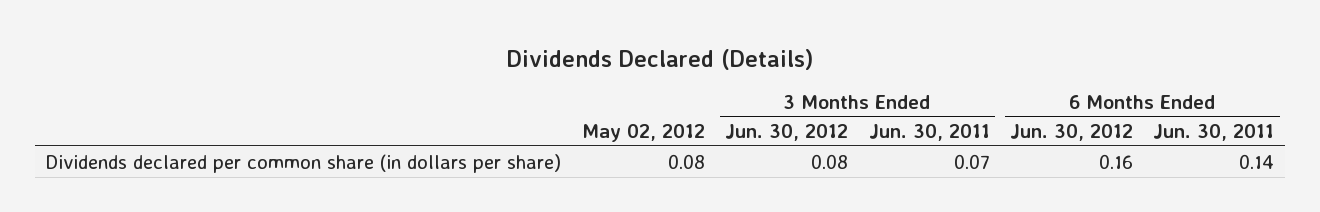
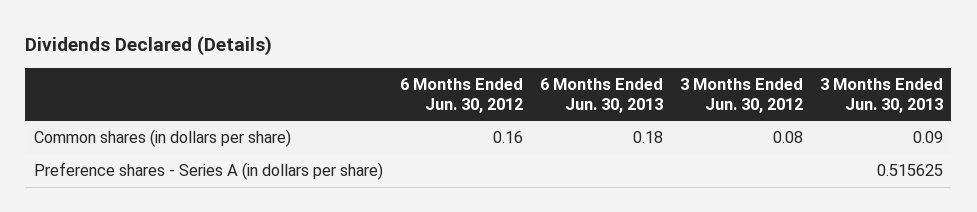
[581,124,705,143] May 02, 2012 -> none
[868,124,990,142] Jun. 30, 2011 -> none
[1153,124,1275,142] Jun. 30, 2011 -> none
none -> [539,77,663,113] 6 Months Ended Jun. 30, 2013
none -> [819,77,943,113] 3 Months Ended Jun. 30, 2013
[45,153,562,173] Dividends declared per common share (in dollars per share) -> [33,129,291,148] Common shares (in dollars per share)
none -> [33,162,383,181] Preference shares - Series A (in dollars per share)

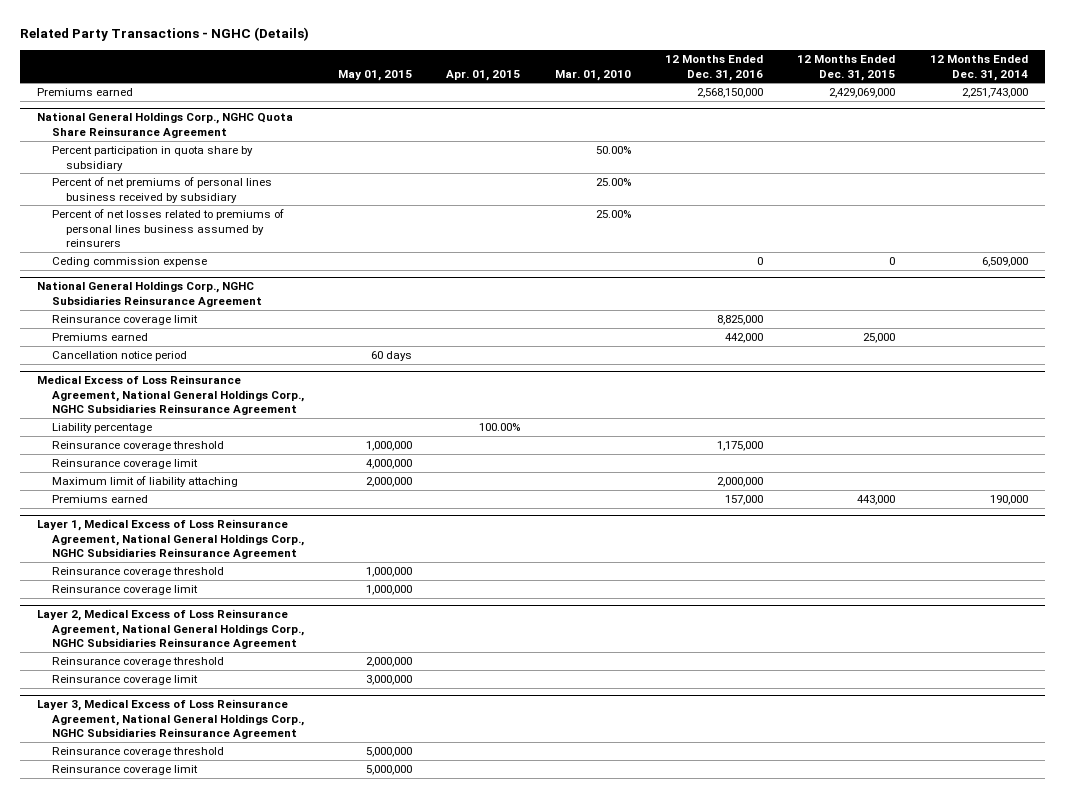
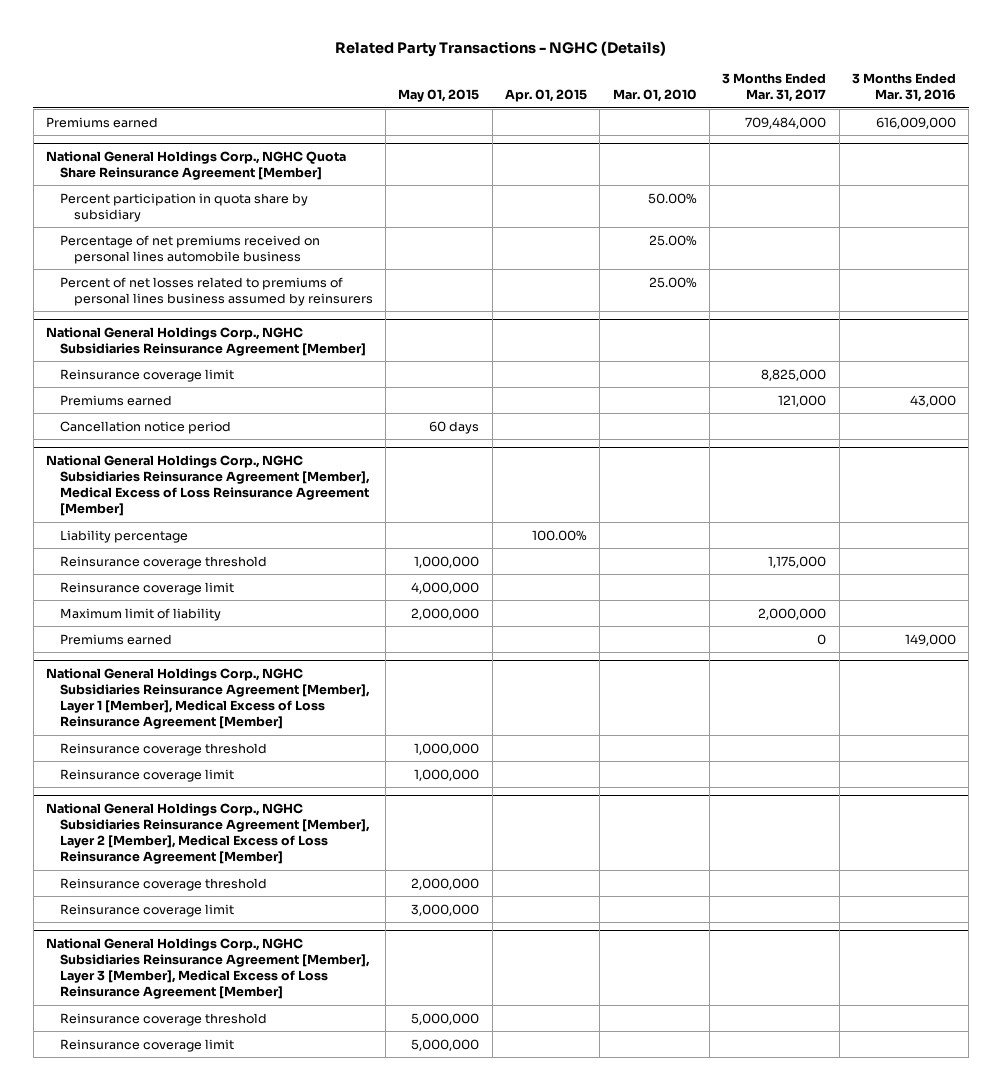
[665,55,764,81] 12 Months Ended Dec. 31, 2016 -> none
[797,55,896,81] 12 Months Ended Dec. 31, 2015 -> none
[929,55,1028,81] 12 Months Ended Dec. 31, 2014 -> none
none -> [722,73,827,103] 3 Months Ended Mar. 31, 2017
none -> [851,73,956,103] 3 Months Ended Mar. 31, 2016
[37,112,294,138] National General Holdings Corp., NGHC Quota Share Reinsurance Agreement -> [46,150,347,180] National General Holdings Corp., NGHC Quota Share Reinsurance Agreement [Member]
[51,177,272,203] Percent of net premiums of personal lines business received by subsidiary -> [59,234,320,264] Percentage of net premiums received on personal lines automobile business
[51,257,207,268] Ceding commission expense -> none
[37,281,262,307] National General Holdings Corp., NGHC Subsidiaries Reinsurance Agreement -> [46,326,366,356] National General Holdings Corp., NGHC Subsidiaries Reinsurance Agreement [Member]
[37,375,304,416] Medical Excess of Loss Reinsurance Agreement, National General Holdings Corp., NGHC Subsidiaries Reinsurance Agreement -> [46,454,370,517] National General Holdings Corp., NGHC Subsidiaries Reinsurance Agreement [Member], Medical Excess of Loss Reinsurance Agreement [Member]
[51,476,238,488] Maximum limit of liability attaching -> [59,607,221,621] Maximum limit of liability
[37,519,304,560] Layer 1, Medical Excess of Loss Reinsurance Agreement, National General Holdings Corp., NGHC Subsidiaries Reinsurance Agreement -> [46,667,370,730] National General Holdings Corp., NGHC Subsidiaries Reinsurance Agreement [Member], Layer 1 [Member], Medical Excess of Loss Reinsurance Agreement [Member]
[37,609,304,650] Layer 2, Medical Excess of Loss Reinsurance Agreement, National General Holdings Corp., NGHC Subsidiaries Reinsurance Agreement -> [46,802,370,865] National General Holdings Corp., NGHC Subsidiaries Reinsurance Agreement [Member], Layer 2 [Member], Medical Excess of Loss Reinsurance Agreement [Member]
[37,699,304,740] Layer 3, Medical Excess of Loss Reinsurance Agreement, National General Holdings Corp., NGHC Subsidiaries Reinsurance Agreement -> [46,937,370,1000] National General Holdings Corp., NGHC Subsidiaries Reinsurance Agreement [Member], Layer 3 [Member], Medical Excess of Loss Reinsurance Agreement [Member]

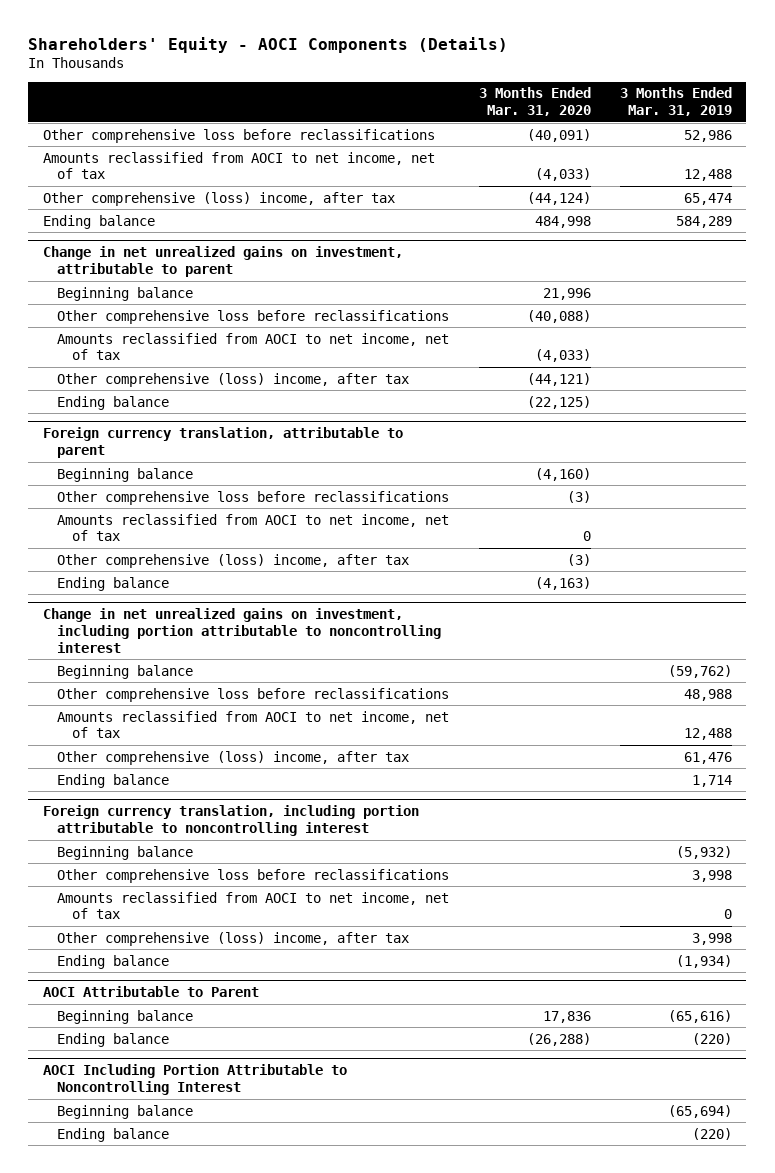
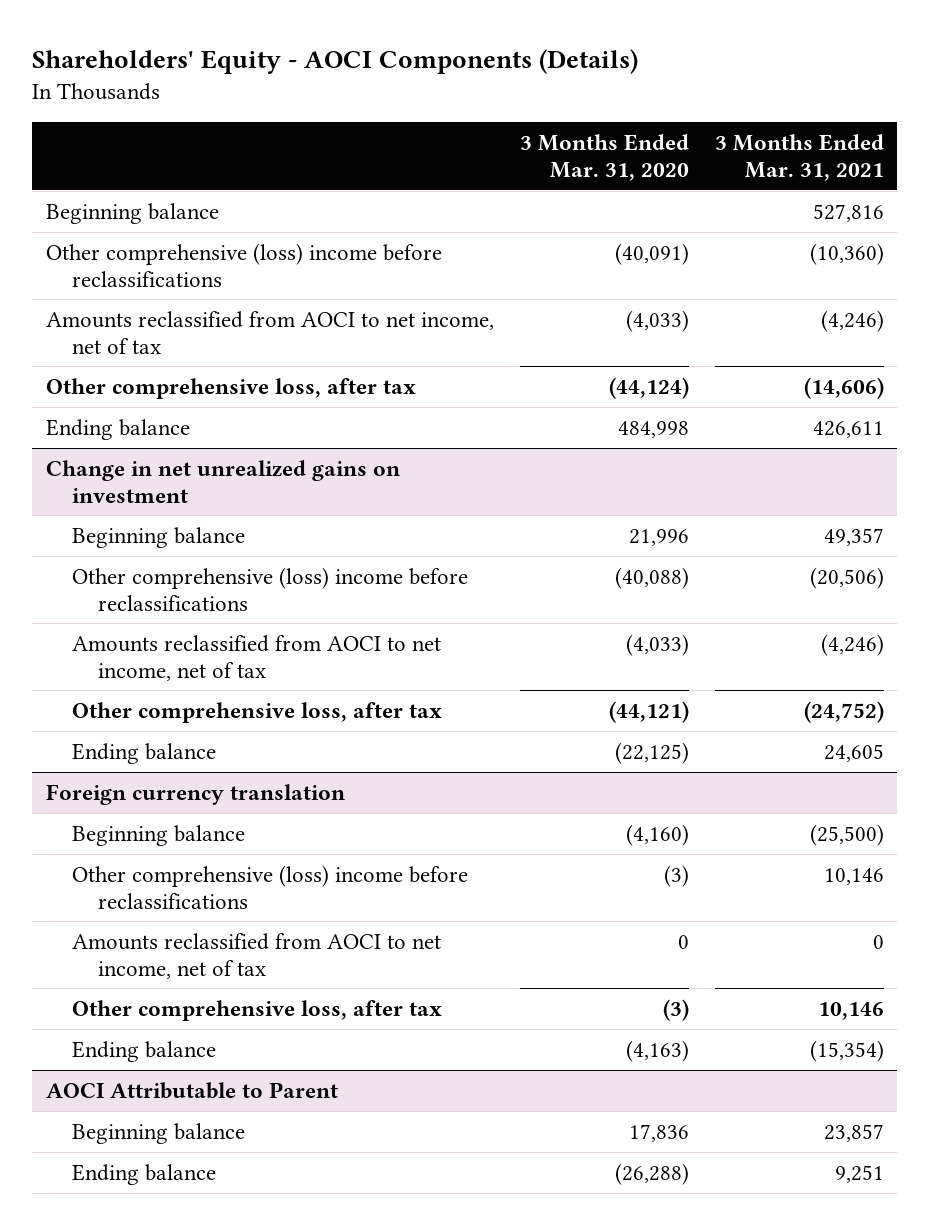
[619,87,732,117] 3 Months Ended Mar. 31, 2019 -> none
none -> [715,134,885,182] 3 Months Ended Mar. 31, 2021
none -> [45,202,219,224] Beginning balance
[43,128,436,143] Other comprehensive loss before reclassifications -> [45,242,442,287] Other comprehensive (loss) income before reclassifications
[43,191,396,206] Other comprehensive (loss) income, after tax -> [45,377,416,399] Other comprehensive loss, after tax
[43,246,404,277] Change in net unrealized gains on investment, attributable to parent -> [45,459,400,503] Change in net unrealized gains on investment
[57,309,450,324] Other comprehensive loss before reclassifications -> [71,566,468,611] Other comprehensive (loss) income before reclassifications
[57,372,410,387] Other comprehensive (loss) income, after tax -> [71,701,442,723] Other comprehensive loss, after tax
[43,427,404,458] Foreign currency translation, attributable to parent -> [45,783,345,805] Foreign currency translation
[57,490,450,505] Other comprehensive loss before reclassifications -> [71,864,468,909] Other comprehensive (loss) income before reclassifications
[57,553,410,568] Other comprehensive (loss) income, after tax -> [71,999,442,1021] Other comprehensive loss, after tax
[43,608,442,653] Change in net unrealized gains on investment, including portion attributable to noncontrolling interest -> none
[57,664,194,679] Beginning balance -> none
[57,687,450,702] Other comprehensive loss before reclassifications -> none
[57,710,450,739] Amounts reclassified from AOCI to net income, net of tax -> none
[57,750,410,765] Other comprehensive (loss) income, after tax -> none
[57,773,170,788] Ending balance -> none
[43,805,420,836] Foreign currency translation, including portion attributable to noncontrolling interest -> none
[57,845,194,860] Beginning balance -> none
[57,868,450,883] Other comprehensive loss before reclassifications -> none
[57,891,450,920] Amounts reclassified from AOCI to net income, net of tax -> none
[57,931,410,946] Other comprehensive (loss) income, after tax -> none
[57,954,170,969] Ending balance -> none
[43,1064,348,1095] AOCI Including Portion Attributable to Noncontrolling Interest -> none
[57,1104,194,1119] Beginning balance -> none
[57,1127,170,1142] Ending balance -> none

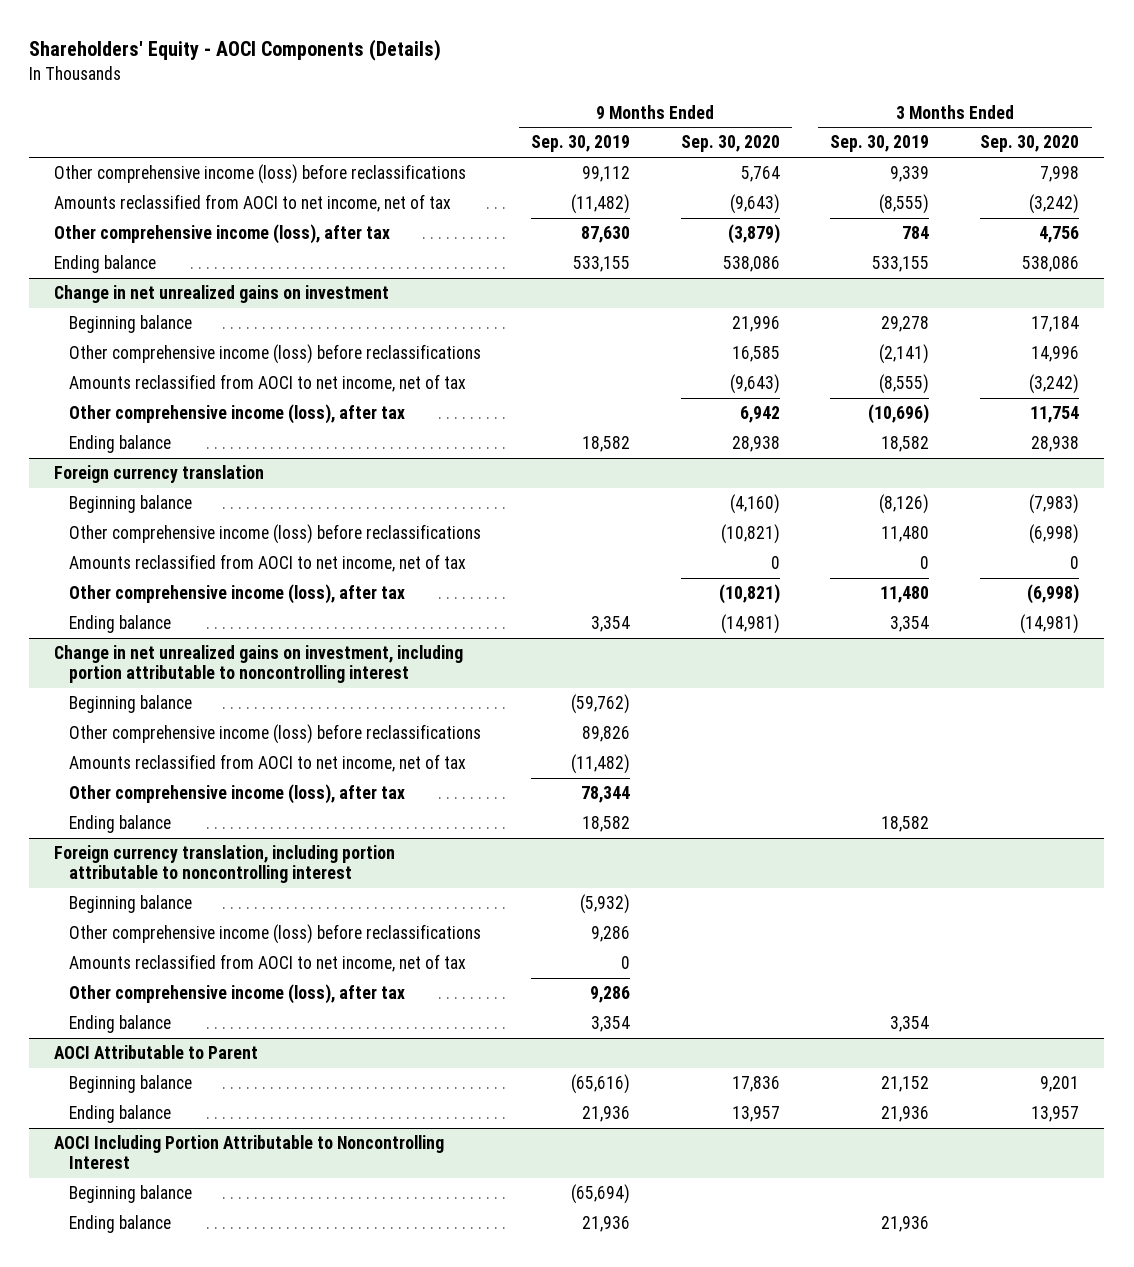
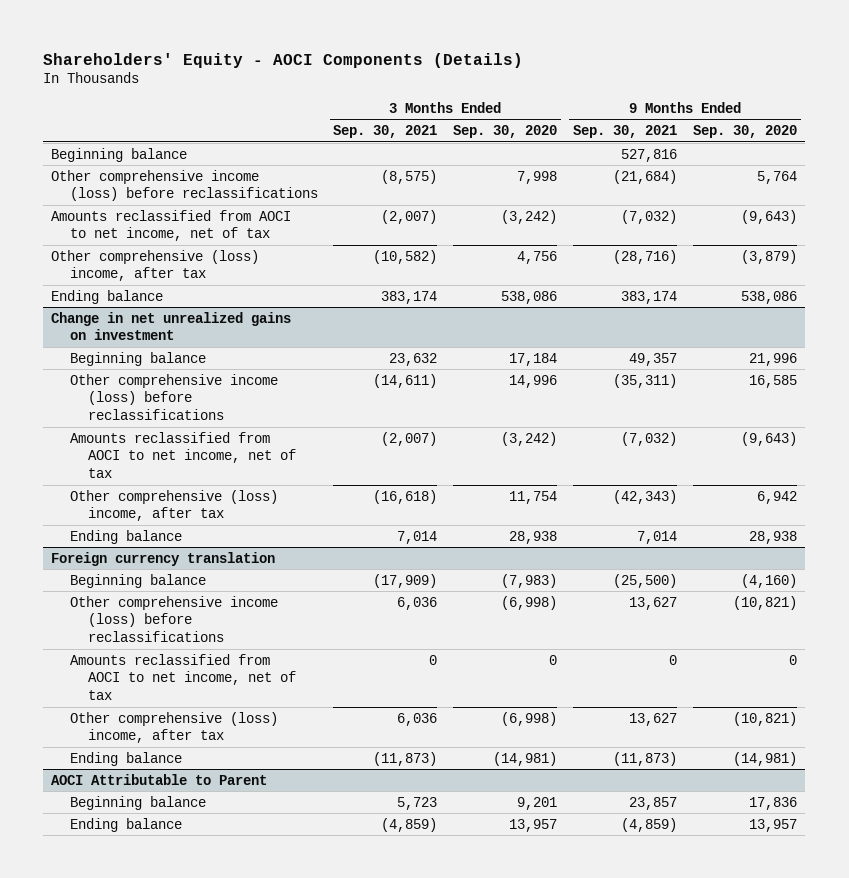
[531,135,631,153] Sep. 30, 2019 -> none
[830,135,930,153] Sep. 30, 2019 -> none
none -> [333,125,438,139] Sep. 30, 2021
none -> [573,125,678,139] Sep. 30, 2021
none -> [51,147,188,162] Beginning balance
[54,224,391,245] Other comprehensive income (loss), after tax -> [51,249,260,282] Other comprehensive (loss) income, after tax
[68,404,405,425] Other comprehensive income (loss), after tax -> [69,489,278,522] Other comprehensive (loss) income, after tax
[68,584,405,605] Other comprehensive income (loss), after tax -> [69,711,278,744] Other comprehensive (loss) income, after tax
[54,645,464,684] Change in net unrealized gains on investment, including portion attributable to noncontrolling interest -> none
[68,695,192,714] Beginning balance -> none
[68,724,481,745] Other comprehensive income (loss) before reclassifications -> none
[68,754,466,773] Amounts reclassified from AOCI to net income, net of tax -> none
[68,784,405,805] Other comprehensive income (loss), after tax -> none
[68,815,171,834] Ending balance -> none
[54,845,396,884] Foreign currency translation, including portion attributable to noncontrolling interest -> none
[68,895,192,914] Beginning balance -> none
[68,924,481,945] Other comprehensive income (loss) before reclassifications -> none
[68,954,466,973] Amounts reclassified from AOCI to net income, net of tax -> none
[68,984,405,1005] Other comprehensive income (loss), after tax -> none
[68,1015,171,1034] Ending balance -> none
[54,1135,445,1170] AOCI Including Portion Attributable to Noncontrolling Interest -> none
[68,1185,192,1204] Beginning balance -> none
[68,1215,171,1234] Ending balance -> none

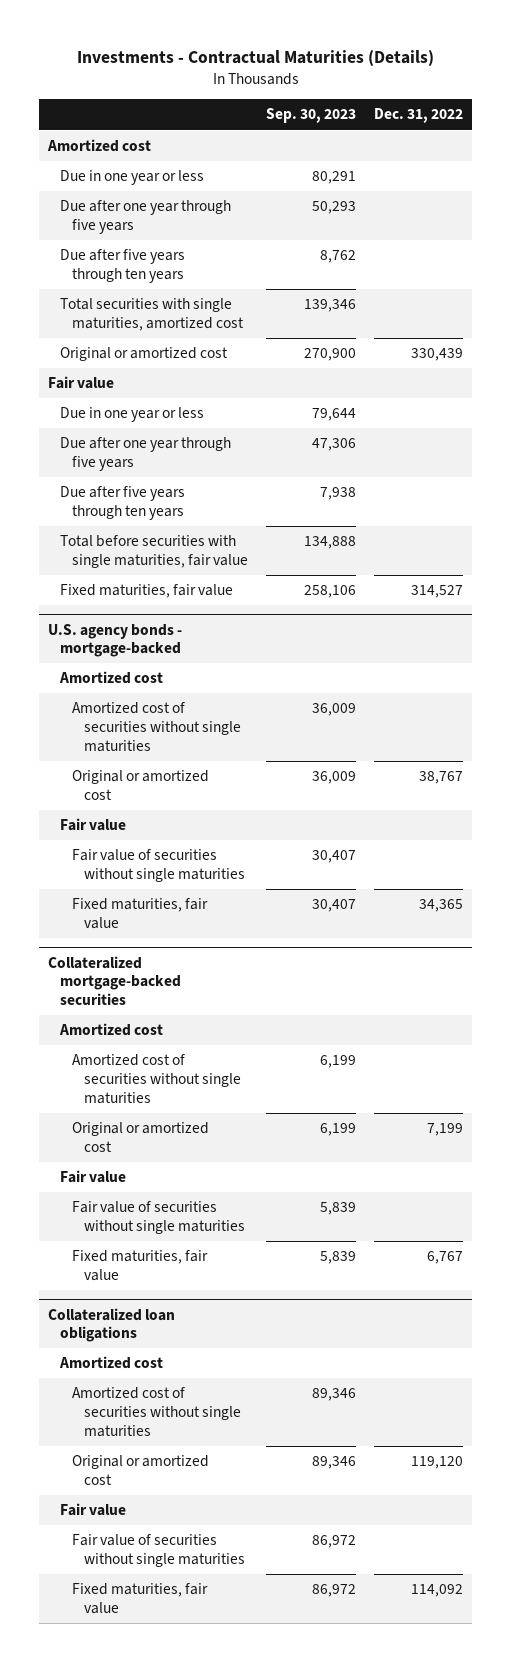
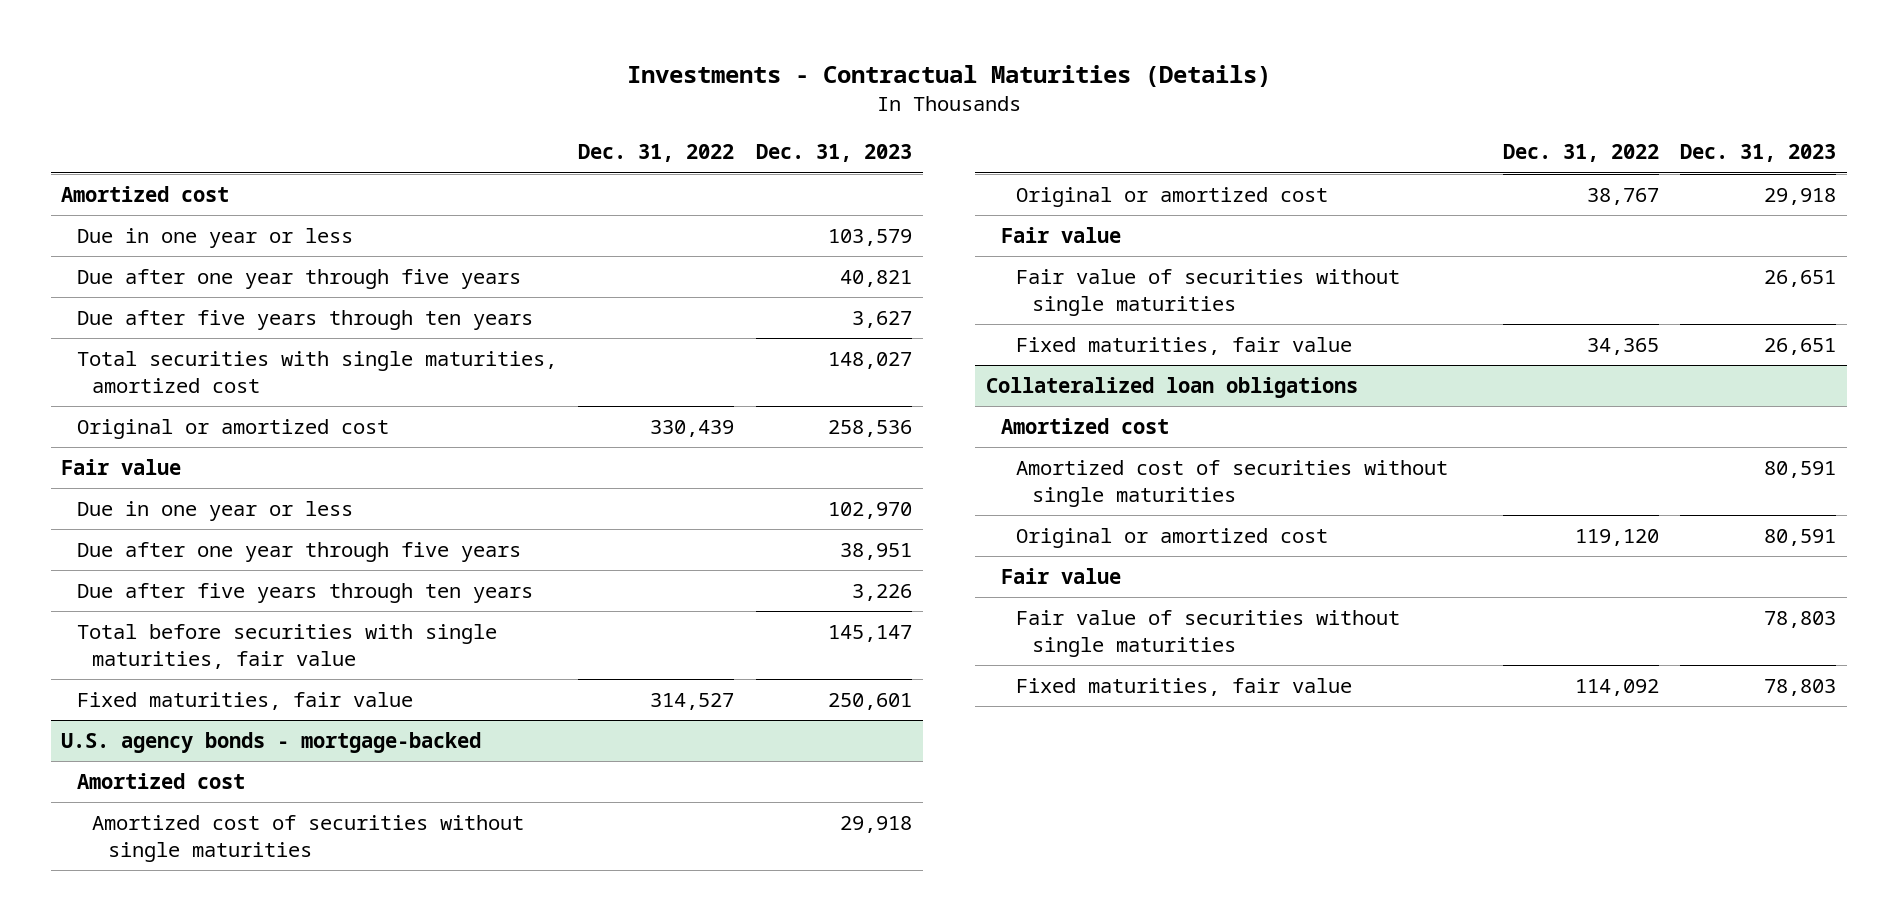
[265,108,356,124] Sep. 30, 2023 -> none
none -> [756,144,913,163] Dec. 31, 2023
[48,955,182,1005] Collateralized mortgage-backed securities -> none
[59,1023,164,1037] Amortized cost -> none
[71,1054,241,1104] Amortized cost of securities without single maturities -> none
[71,1122,209,1152] Original or amortized cost -> none
[60,1170,127,1184] Fair value -> none
[71,1201,245,1234] Fair value of securities without single maturities -> none
[71,1250,208,1281] Fixed maturities, fair value -> none

